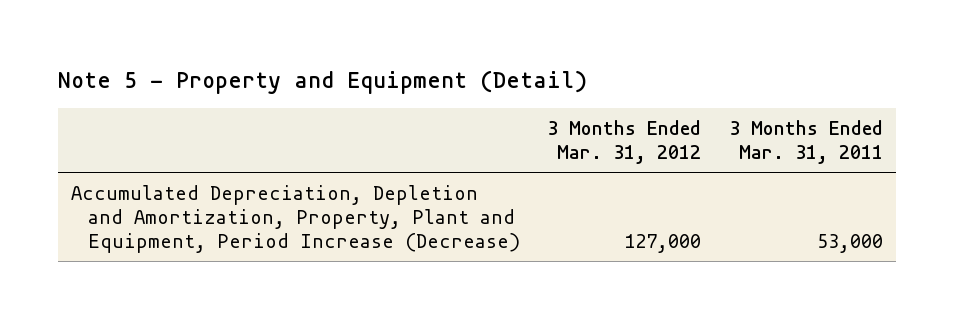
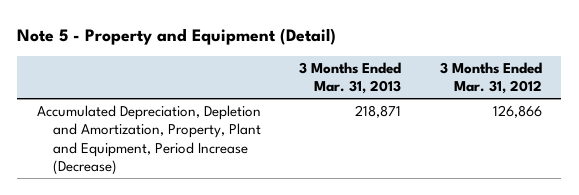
[728,119,883,165] 3 Months Ended Mar. 31, 2011 -> none
none -> [299,61,402,95] 3 Months Ended Mar. 31, 2013
[624,234,702,254] 127,000 -> [493,104,543,118] 126,866

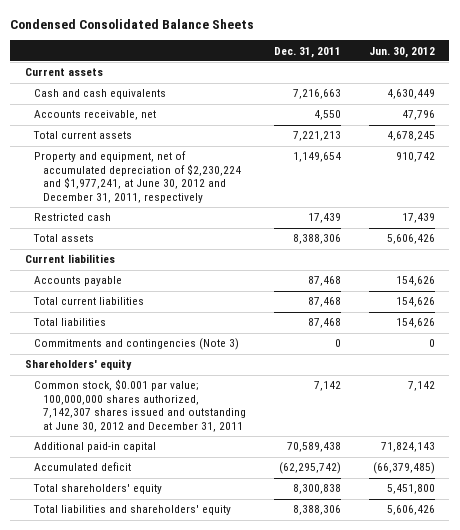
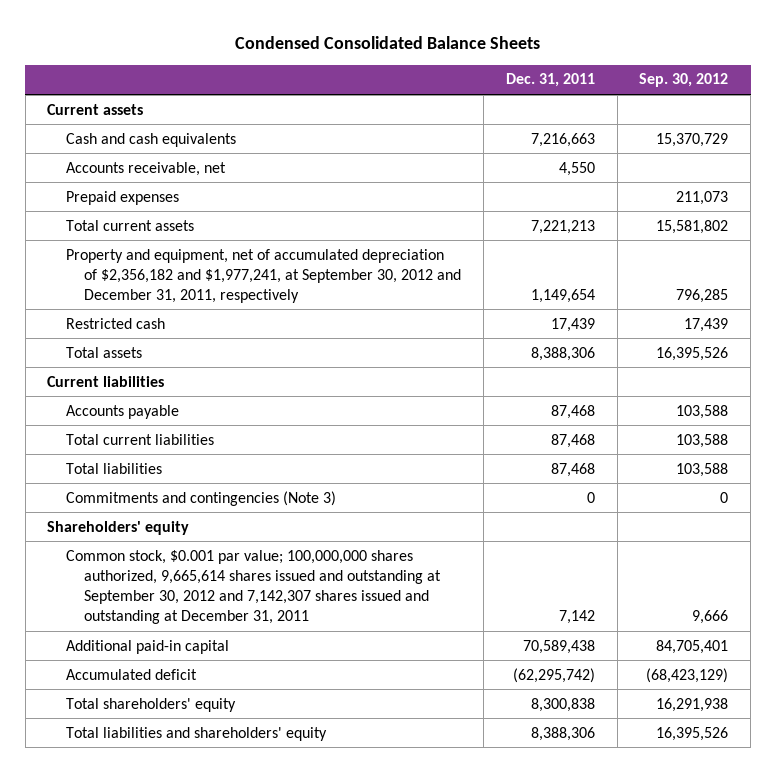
[368,46,435,58] Jun. 30, 2012 -> none
none -> [639,73,729,88] Sep. 30, 2012
none -> [65,190,179,205] Prepaid expenses
[33,151,241,203] Property and equipment, net of accumulated depreciation of $2,230,224 and $1,977,241, at June 30, 2012 and December 31, 2011, respectively -> [65,248,462,303] Property and equipment, net of accumulated depreciation of $2,356,182 and $1,977,241, at September 30, 2012 and December 31, 2011, respectively
[33,379,246,432] Common stock, $0.001 par value; 100,000,000 shares authorized, 7,142,307 shares issued and outstanding at June 30, 2012 and December 31, 2011 -> [65,549,442,624] Common stock, $0.001 par value; 100,000,000 shares authorized, 9,665,614 shares issued and outstanding at September 30, 2012 and 7,142,307 shares issued and outstanding at December 31, 2011

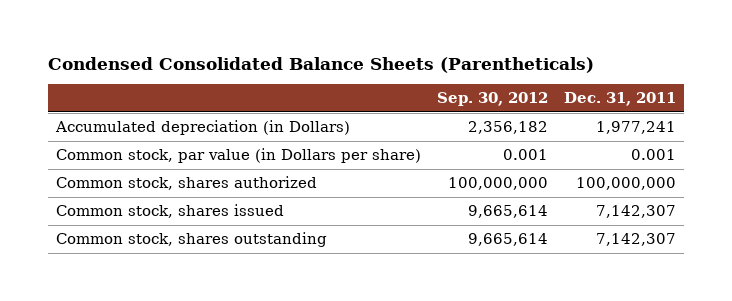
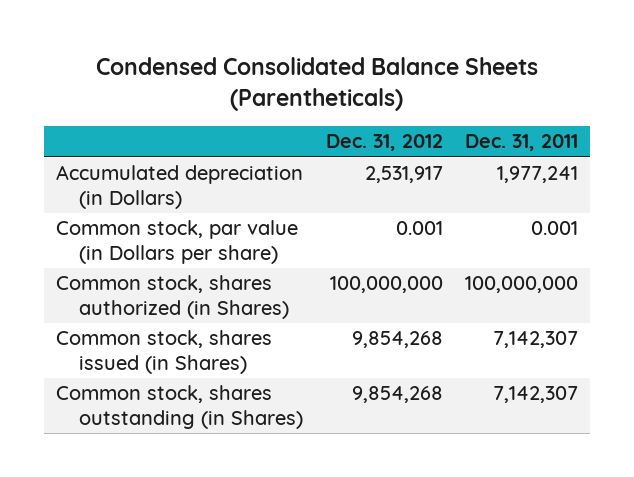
[437,92,549,107] Sep. 30, 2012 -> none
none -> [325,134,443,152] Dec. 31, 2012
[56,176,318,191] Common stock, shares authorized -> [55,275,289,320] Common stock, shares authorized (in Shares)
[56,204,285,219] Common stock, shares issued -> [55,330,272,375] Common stock, shares issued (in Shares)
[56,232,328,248] Common stock, shares outstanding -> [55,385,303,430] Common stock, shares outstanding (in Shares)

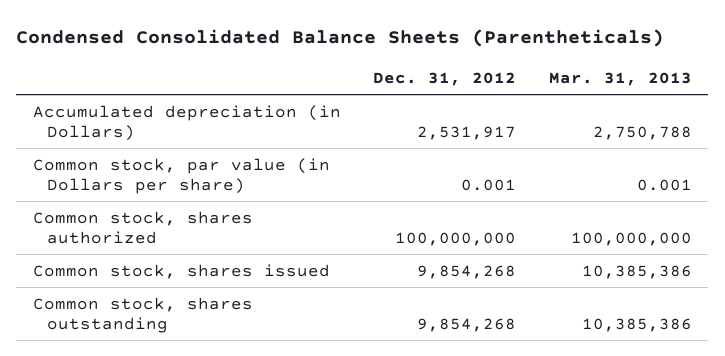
[465,134,579,152] Dec. 31, 2011 -> none
none -> [549,71,693,86] Mar. 31, 2013
[55,275,289,320] Common stock, shares authorized (in Shares) -> [32,210,253,245] Common stock, shares authorized
[55,330,272,375] Common stock, shares issued (in Shares) -> [32,263,330,279] Common stock, shares issued
[55,385,303,430] Common stock, shares outstanding (in Shares) -> [32,296,253,334] Common stock, shares outstanding

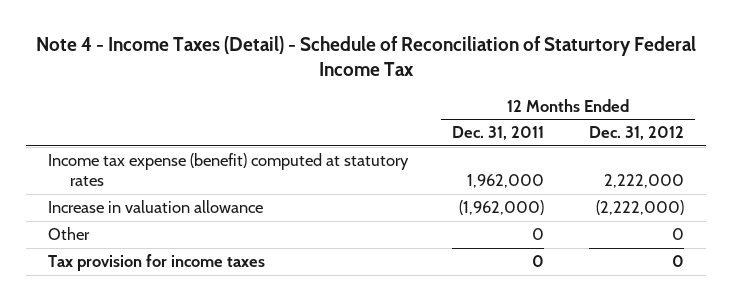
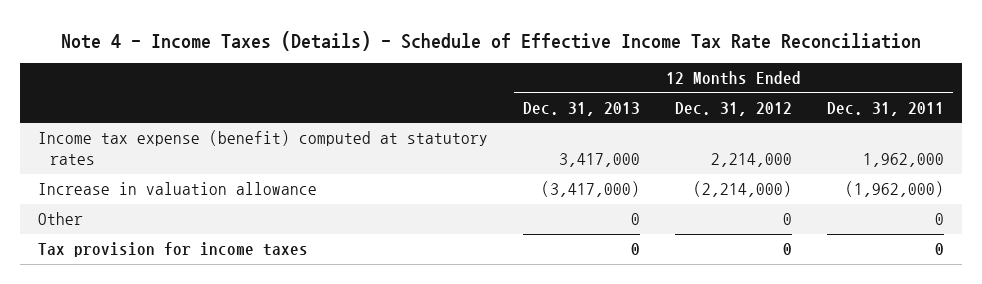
[35,35,696,77] Note 4 - Income Taxes (Detail) - Schedule of Reconciliation of Staturtory Federal Income Tax -> [61,30,922,51] Note 4 - Income Taxes (Details) - Schedule of Effective Income Tax Rate Reconciliation
none -> [523,101,641,116] Dec. 31, 2013
[603,174,684,189] 2,222,000 -> [711,153,793,168] 2,214,000
[595,199,684,215] (2,222,000) -> [693,181,793,198] (2,214,000)

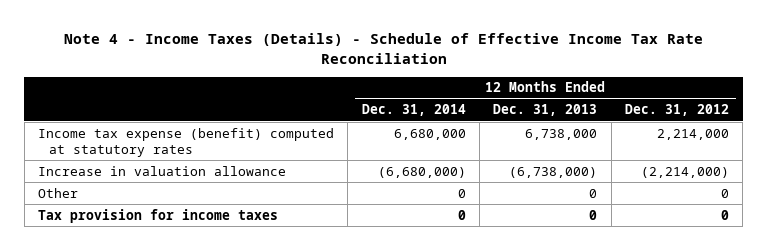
[827,101,945,116] Dec. 31, 2011 -> none
none -> [361,104,466,117] Dec. 31, 2014
[559,153,641,168] 3,417,000 -> [525,128,598,140] 6,738,000
[541,181,641,198] (3,417,000) -> [509,166,598,178] (6,738,000)

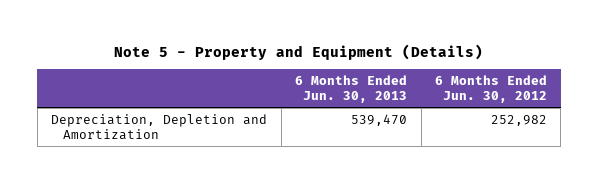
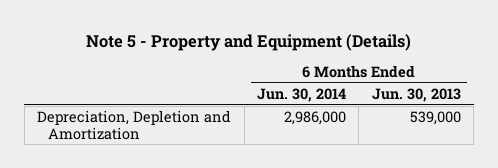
[434,75,547,103] 6 Months Ended Jun. 30, 2012 -> none
none -> [256,88,346,103] Jun. 30, 2014
[351,114,408,127] 539,470 -> [409,111,461,126] 539,000

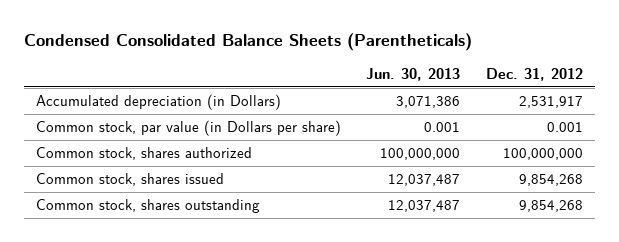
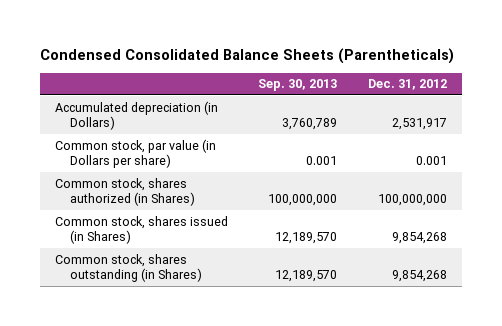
[366,68,461,82] Jun. 30, 2013 -> none
none -> [258,79,338,92] Sep. 30, 2013
[36,147,253,161] Common stock, shares authorized -> [55,177,196,207] Common stock, shares authorized (in Shares)
[36,173,225,187] Common stock, shares issued -> [55,215,229,245] Common stock, shares issued (in Shares)
[36,199,261,214] Common stock, shares outstanding -> [55,253,203,283] Common stock, shares outstanding (in Shares)

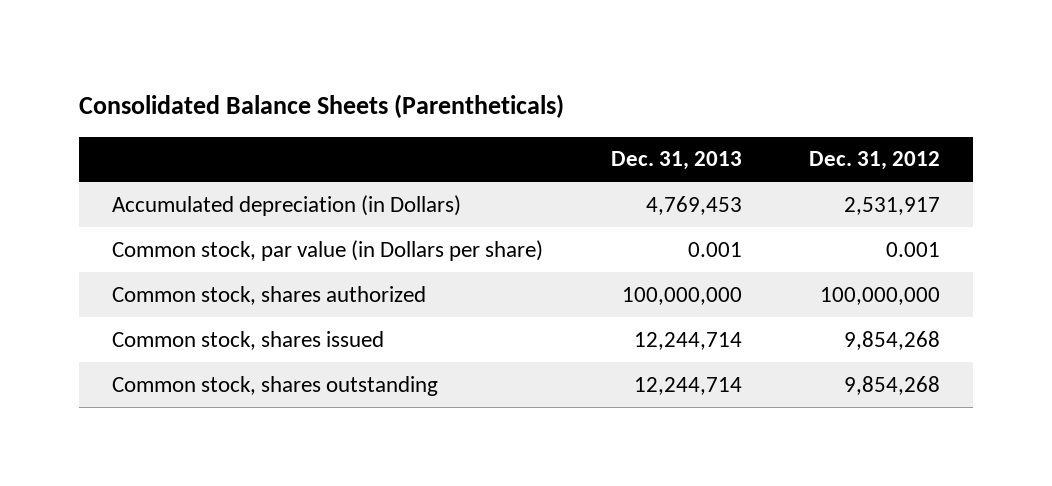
[40,47,455,64] Condensed Consolidated Balance Sheets (Parentheticals) -> [78,93,564,118] Consolidated Balance Sheets (Parentheticals)
[258,79,338,92] Sep. 30, 2013 -> none
none -> [610,151,742,171] Dec. 31, 2013
[55,177,196,207] Common stock, shares authorized (in Shares) -> [112,285,427,305] Common stock, shares authorized
[55,215,229,245] Common stock, shares issued (in Shares) -> [112,330,385,350] Common stock, shares issued
[55,253,203,283] Common stock, shares outstanding (in Shares) -> [112,375,439,396] Common stock, shares outstanding

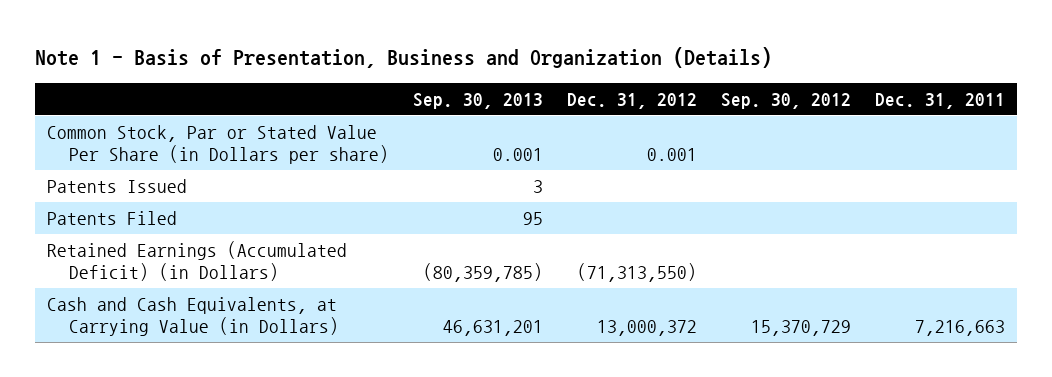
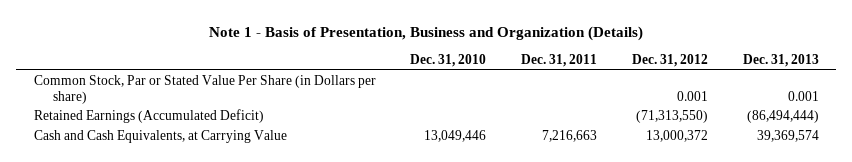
[412,92,543,109] Sep. 30, 2013 -> none
[720,92,851,109] Sep. 30, 2012 -> none
none -> [410,54,487,68] Dec. 31, 2010
none -> [742,54,819,68] Dec. 31, 2013
[47,178,188,193] Patents Issued -> none
[47,210,178,225] Patents Filed -> none
[47,240,348,281] Retained Earnings (Accumulated Deficit) (in Dollars) -> [33,109,264,124] Retained Earnings (Accumulated Deficit)
[47,296,339,336] Cash and Cash Equivalents, at Carrying Value (in Dollars) -> [33,130,287,144] Cash and Cash Equivalents, at Carrying Value

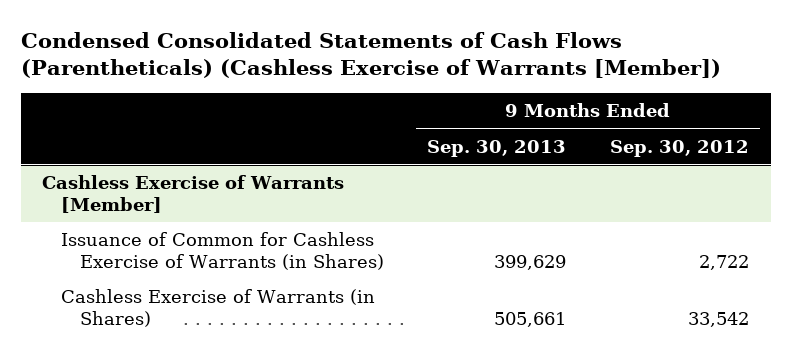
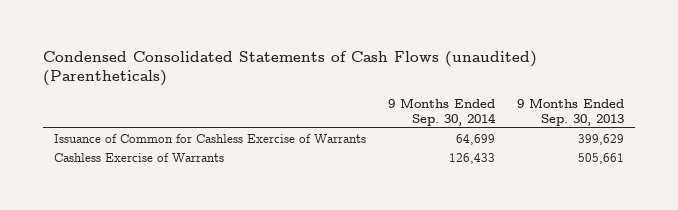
[20,32,721,79] Condensed Consolidated Statements of Cash Flows (Parentheticals) (Cashless Exercise of Warrants [Member]) -> [42,51,537,87] Condensed Consolidated Statements of Cash Flows (unaudited) (Parentheticals)
[610,139,750,157] Sep. 30, 2012 -> none
none -> [387,97,496,126] 9 Months Ended Sep. 30, 2014
[42,175,345,213] Cashless Exercise of Warrants [Member] -> none
[61,232,384,270] Issuance of Common for Cashless Exercise of Warrants (in Shares) -> [53,133,366,143] Issuance of Common for Cashless Exercise of Warrants
[61,289,376,327] Cashless Exercise of Warrants (in Shares) -> [53,152,224,162] Cashless Exercise of Warrants

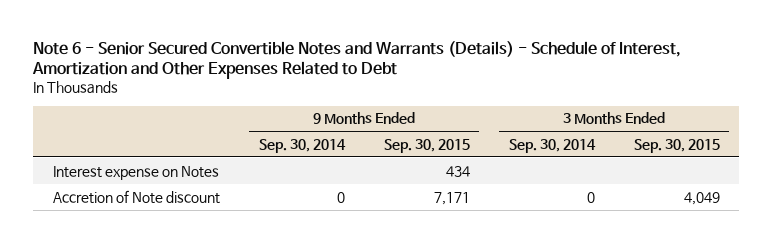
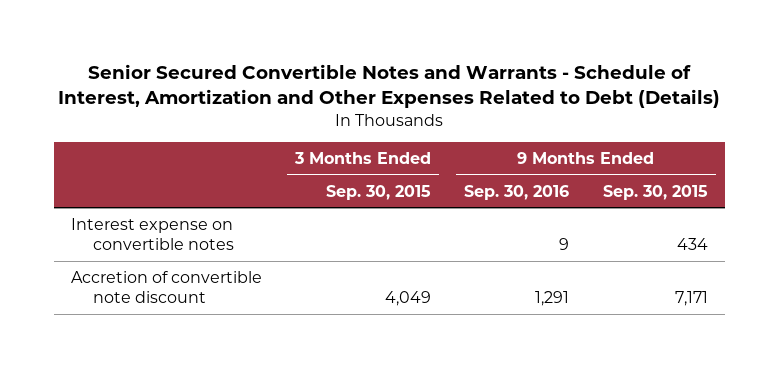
[32,40,682,80] Note 6 - Senior Secured Convertible Notes and Warrants (Details) - Schedule of Interest, Amortization and Other Expenses Related to Debt -> [58,63,721,109] Senior Secured Convertible Notes and Warrants - Schedule of Interest, Amortization and Other Expenses Related to Debt (Details)
[258,138,346,153] Sep. 30, 2014 -> none
[508,138,596,153] Sep. 30, 2014 -> none
none -> [464,184,570,200] Sep. 30, 2016
[52,165,219,180] Interest expense on Notes -> [70,217,235,251] Interest expense on convertible notes
[52,189,220,204] Accretion of Note discount -> [70,270,262,304] Accretion of convertible note discount

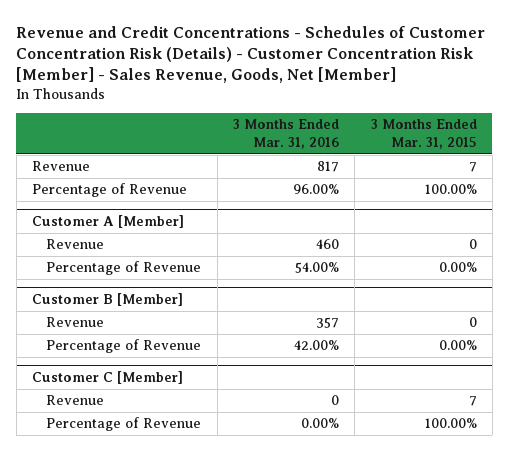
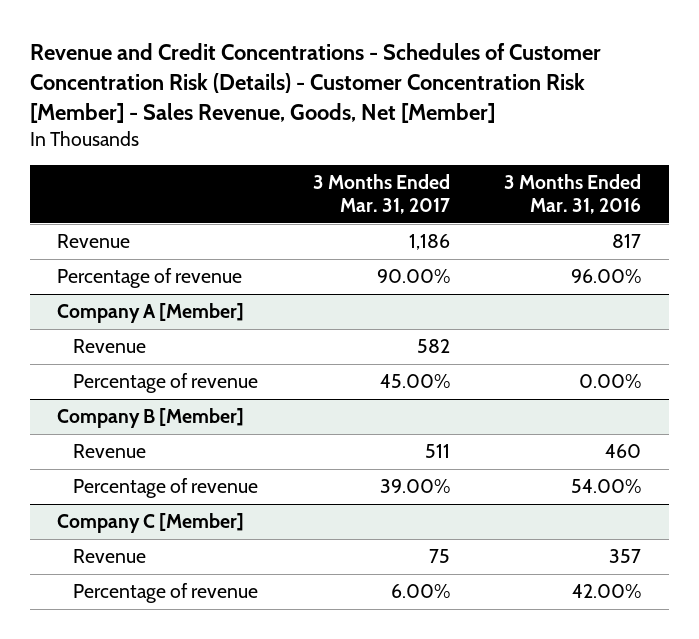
[370,119,477,149] 3 Months Ended Mar. 31, 2015 -> none
none -> [312,174,450,215] 3 Months Ended Mar. 31, 2017
[32,183,188,198] Percentage of Revenue -> [57,268,243,289] Percentage of revenue
[32,215,185,229] Customer A [Member] -> [57,303,245,324] Company A [Member]
none -> [73,339,147,354] Revenue
none -> [73,373,259,394] Percentage of revenue
none -> [57,408,245,429] Company B [Member]
[46,261,202,276] Percentage of Revenue -> [73,478,259,499] Percentage of revenue
[32,293,184,307] Customer B [Member] -> [57,513,245,534] Company C [Member]
[32,371,184,385] Customer C [Member] -> none
[46,395,105,406] Revenue -> none
[46,417,202,432] Percentage of Revenue -> none
[46,339,202,354] Percentage of Revenue -> [73,583,259,604] Percentage of revenue

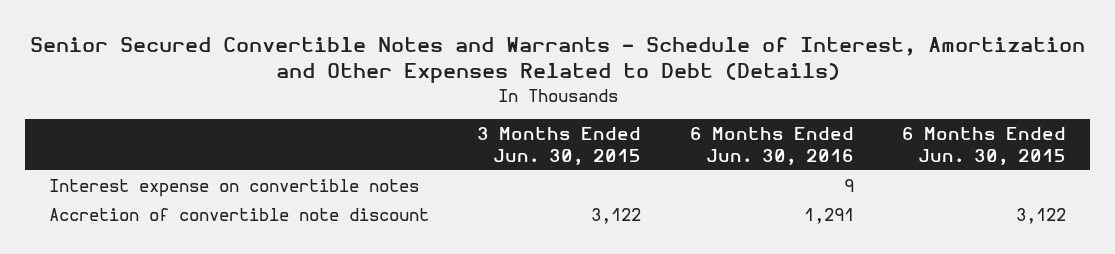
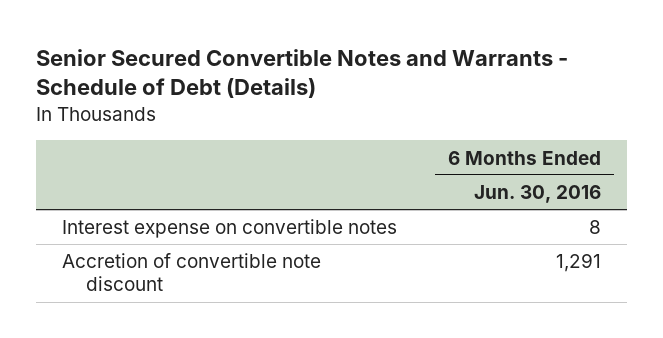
[29,36,1085,84] Senior Secured Convertible Notes and Warrants - Schedule of Interest, Amortization and Other Expenses Related to Debt (Details) -> [35,48,568,99] Senior Secured Convertible Notes and Warrants - Schedule of Debt (Details)
[477,126,642,165] 3 Months Ended Jun. 30, 2015 -> none
[901,126,1066,165] 6 Months Ended Jun. 30, 2015 -> none
[843,178,854,192] 9 -> [589,220,602,235] 8

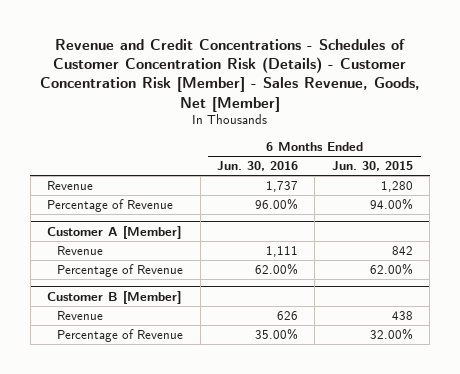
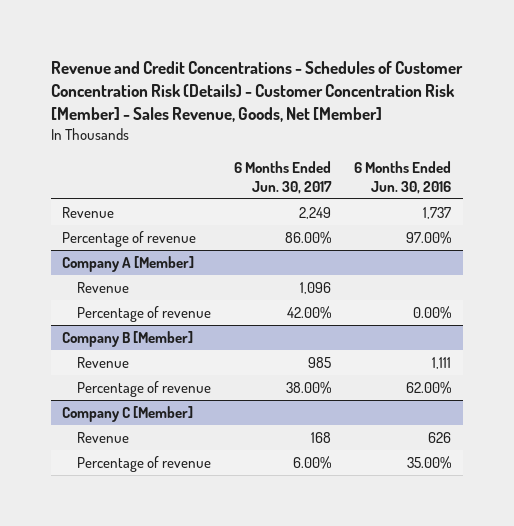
[331,161,413,172] Jun. 30, 2015 -> none
none -> [234,160,333,194] 6 Months Ended Jun. 30, 2017
[47,198,174,212] Percentage of Revenue -> [62,231,197,248] Percentage of revenue
[254,197,298,210] 96.00% -> [406,231,452,245] 97.00%
[47,225,182,239] Customer A [Member] -> [62,256,195,273] Company A [Member]
none -> [76,282,129,294] Revenue
none -> [76,306,211,323] Percentage of revenue
none -> [62,331,194,348] Company B [Member]
[57,263,184,277] Percentage of Revenue -> [76,381,211,398] Percentage of revenue
[47,290,182,304] Customer B [Member] -> [62,406,194,423] Company C [Member]
[57,328,184,342] Percentage of Revenue -> [76,456,211,473] Percentage of revenue

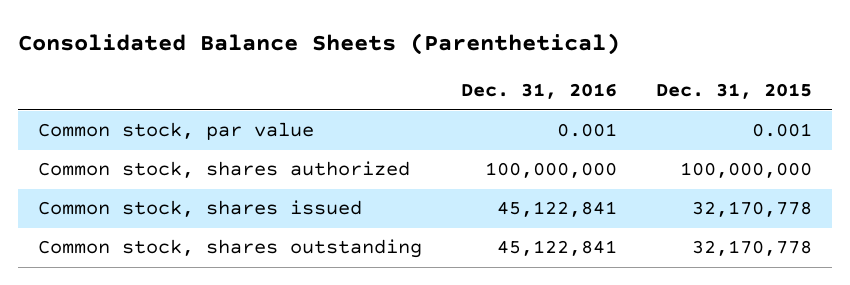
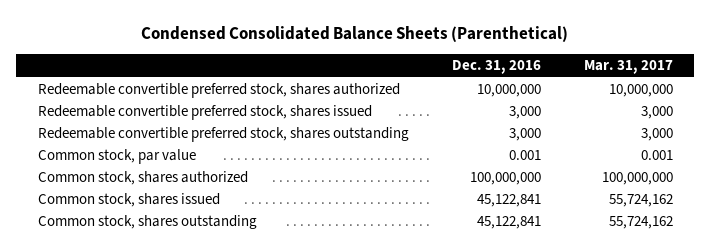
[18,33,621,56] Consolidated Balance Sheets (Parenthetical) -> [141,26,569,43] Condensed Consolidated Balance Sheets (Parenthetical)
[655,83,812,100] Dec. 31, 2015 -> none
none -> [583,60,673,75] Mar. 31, 2017
none -> [37,83,400,99] Redeemable convertible preferred stock, shares authorized
none -> [37,105,372,121] Redeemable convertible preferred stock, shares issued
none -> [37,127,409,143] Redeemable convertible preferred stock, shares outstanding

